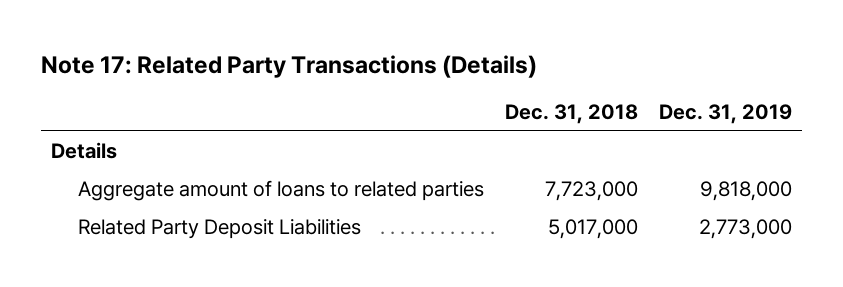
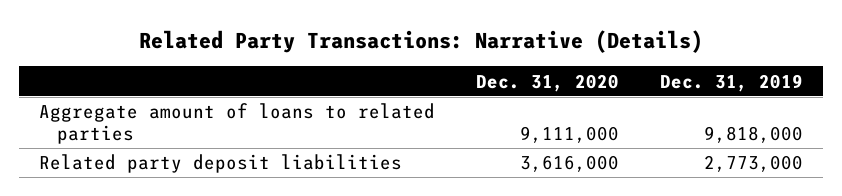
[40,54,537,78] Note 17: Related Party Transactions (Details) -> [139,29,704,53] Related Party Transactions: Narrative (Details)
[505,104,639,125] Dec. 31, 2018 -> none
none -> [476,73,620,92] Dec. 31, 2020
[51,142,118,160] Details -> none
[78,219,362,240] Related Party Deposit Liabilities -> [39,154,403,174] Related party deposit liabilities

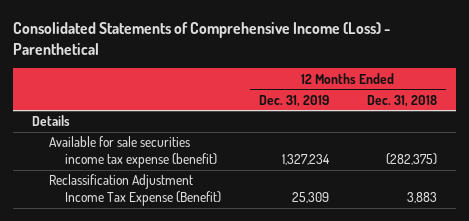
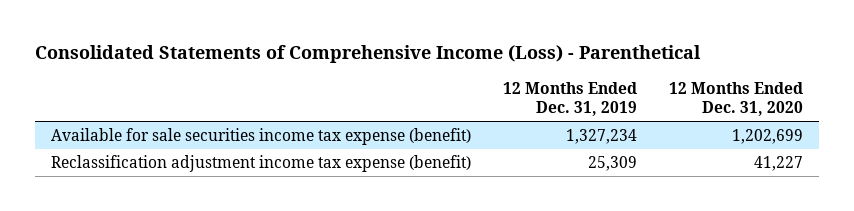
[366,94,437,107] Dec. 31, 2018 -> none
none -> [669,81,804,117] 12 Months Ended Dec. 31, 2020
[31,115,70,127] Details -> none
[48,174,222,207] Reclassification Adjustment Income Tax Expense (Benefit) -> [50,155,471,173] Reclassification adjustment income tax expense (benefit)

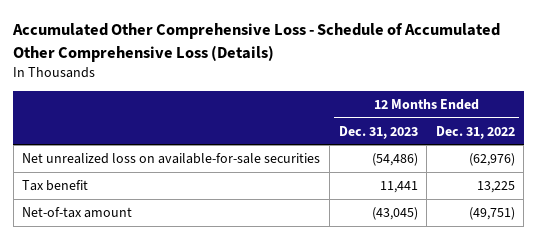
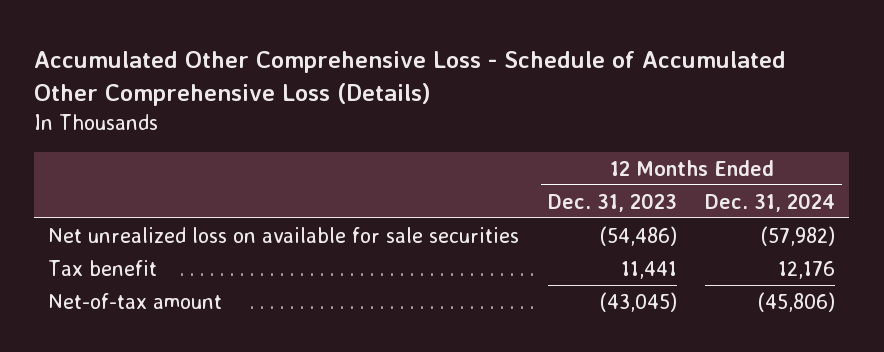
[435,125,515,139] Dec. 31, 2022 -> none
none -> [705,192,836,212] Dec. 31, 2024
[22,153,321,165] Net unrealized loss on available-for-sale securities -> [48,226,520,243] Net unrealized loss on available for sale securities

